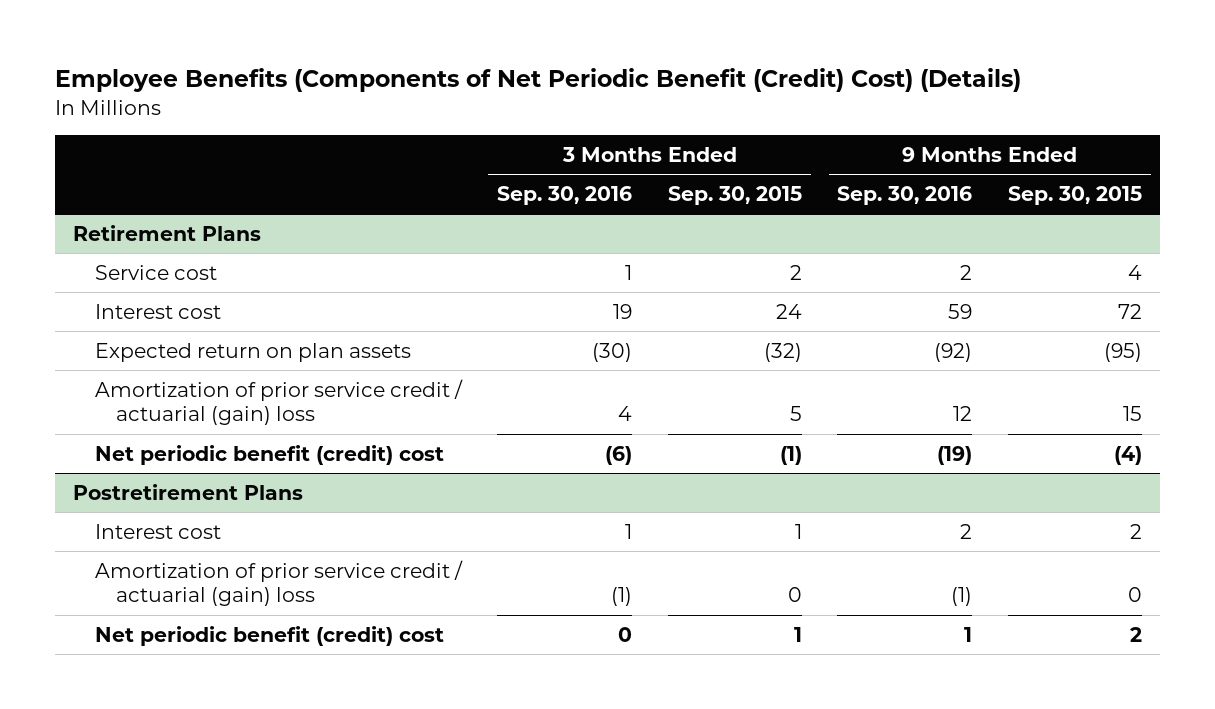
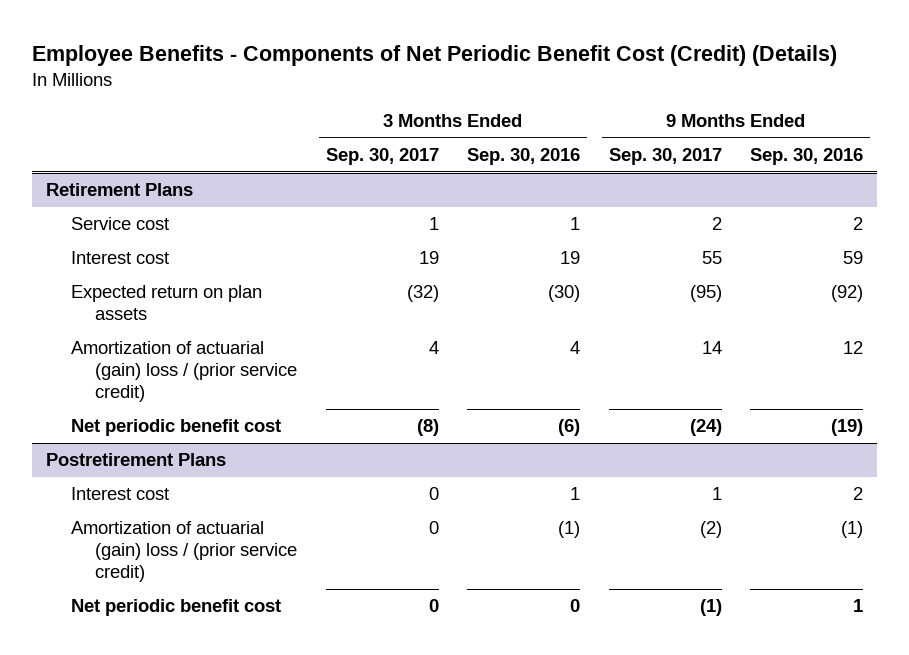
[55,68,1022,93] Employee Benefits (Components of Net Periodic Benefit (Credit) Cost) (Details) -> [31,44,837,66] Employee Benefits - Components of Net Periodic Benefit Cost (Credit) (Details)
[667,185,802,205] Sep. 30, 2015 -> none
[1008,185,1143,205] Sep. 30, 2015 -> none
none -> [325,148,439,166] Sep. 30, 2017
none -> [608,148,722,166] Sep. 30, 2017
[94,378,463,426] Amortization of prior service credit / actuarial (gain) loss -> [70,341,298,403] Amortization of actuarial (gain) loss / (prior service credit)
[94,444,444,465] Net periodic benefit (credit) cost -> [70,419,281,437] Net periodic benefit cost
[94,559,463,607] Amortization of prior service credit / actuarial (gain) loss -> [70,521,298,583] Amortization of actuarial (gain) loss / (prior service credit)
[94,625,444,646] Net periodic benefit (credit) cost -> [70,599,281,617] Net periodic benefit cost

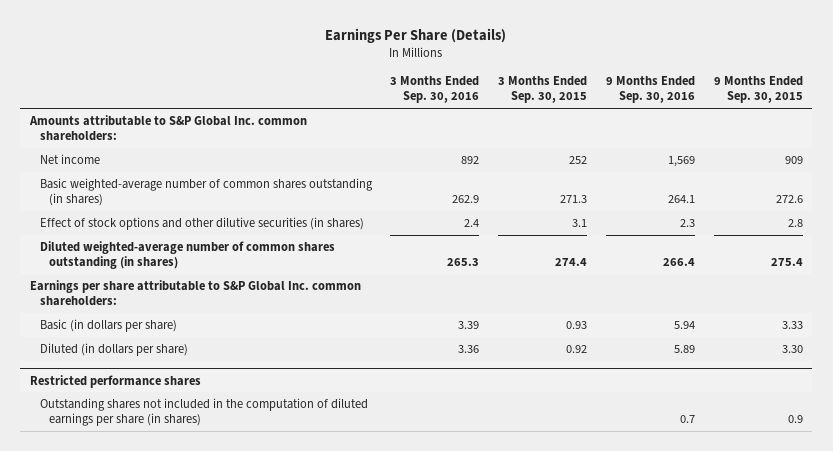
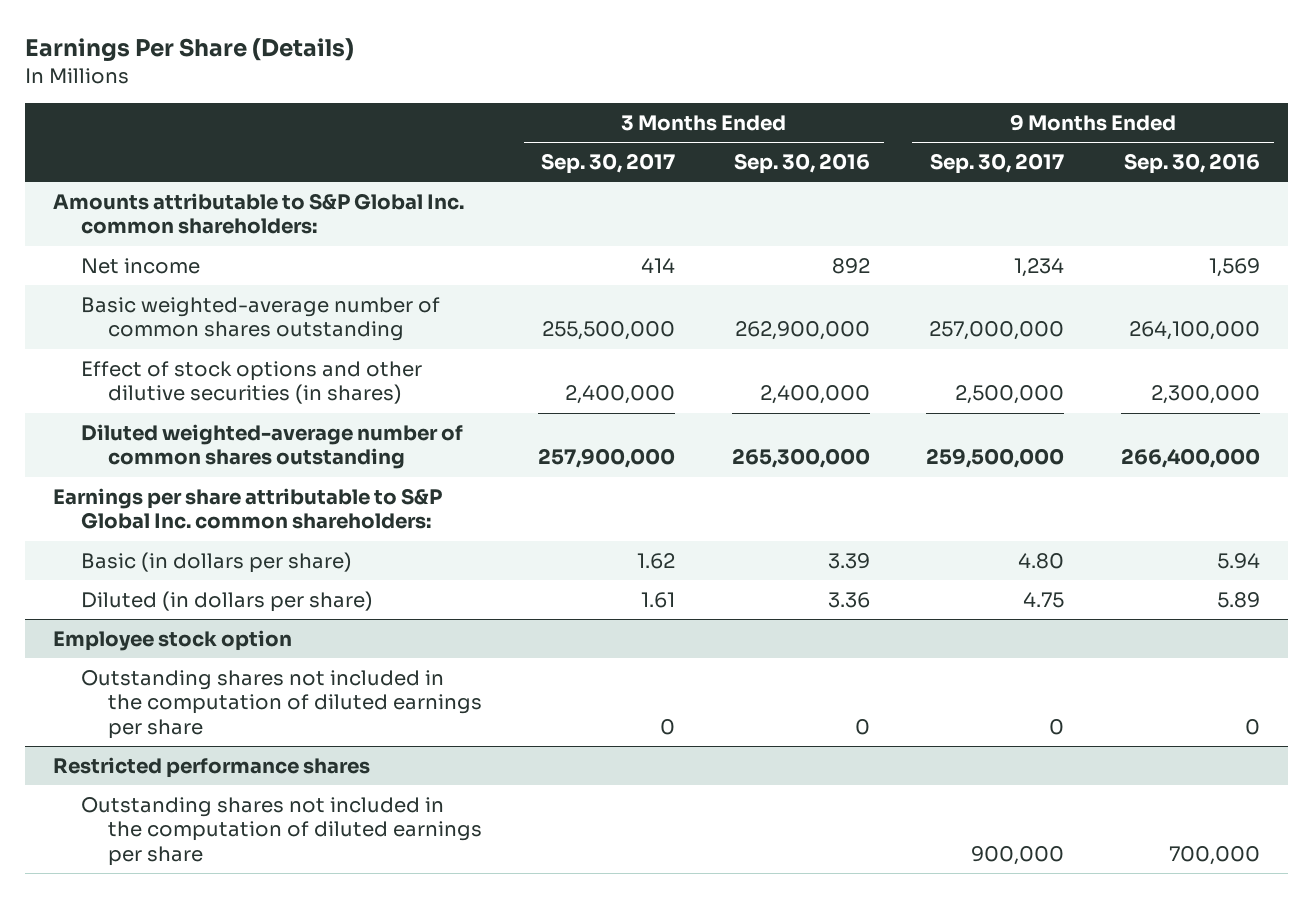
[498,76,588,104] 3 Months Ended Sep. 30, 2015 -> none
[713,76,803,104] 9 Months Ended Sep. 30, 2015 -> none
none -> [541,152,676,174] Sep. 30, 2017
none -> [930,152,1065,174] Sep. 30, 2017
[39,178,373,207] Basic weighted-average number of common shares outstanding (in shares) -> [80,296,440,342] Basic weighted-average number of common shares outstanding
[452,195,480,204] 262.9 -> [734,321,870,341] 262,900,000
[667,195,695,204] 264.1 -> [1128,321,1260,341] 264,100,000
[464,219,480,228] 2.4 -> [759,385,870,405] 2,400,000
[679,219,695,228] 2.3 -> [1150,385,1260,405] 2,300,000
[39,241,335,270] Diluted weighted-average number of common shares outstanding (in shares) -> [80,423,463,470] Diluted weighted-average number of common shares outstanding
[447,258,480,267] 265.3 -> [731,448,870,469] 265,300,000
[662,258,695,267] 266.4 -> [1120,448,1260,469] 266,400,000
none -> [53,629,293,651] Employee stock option
none -> [80,669,483,739] Outstanding shares not included in the computation of diluted earnings per share
[39,398,368,427] Outstanding shares not included in the computation of diluted earnings per share (in shares) -> [80,796,483,866] Outstanding shares not included in the computation of diluted earnings per share
[679,415,695,424] 0.7 -> [1168,845,1260,865] 700,000

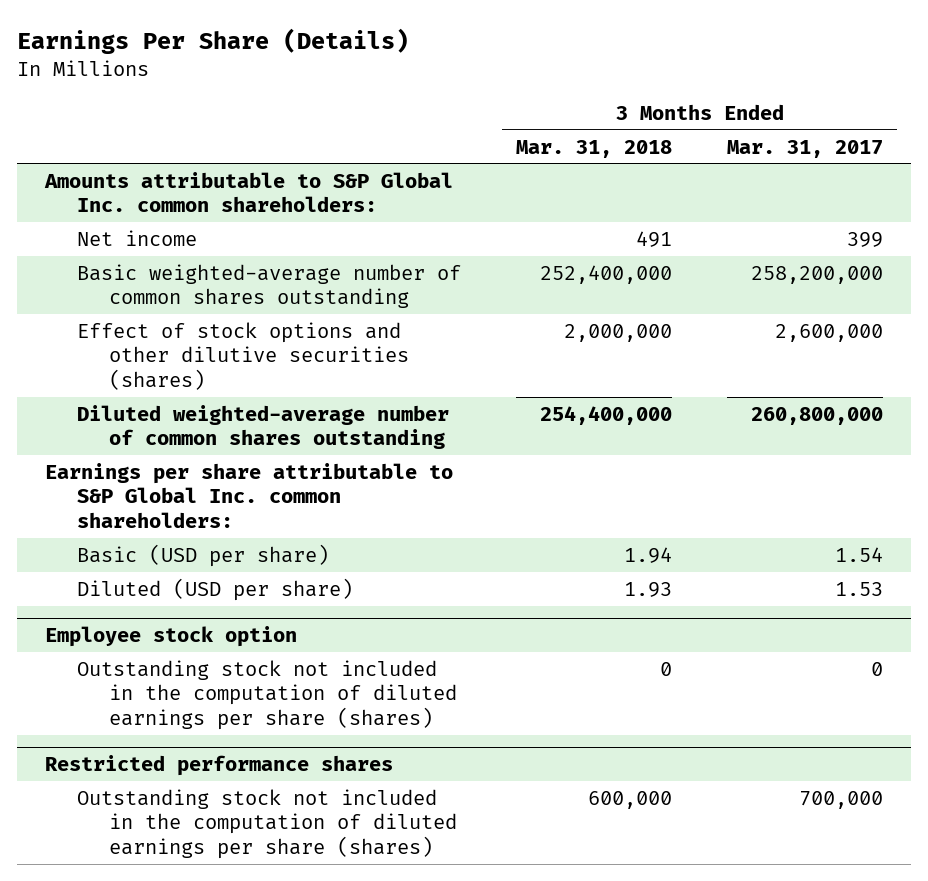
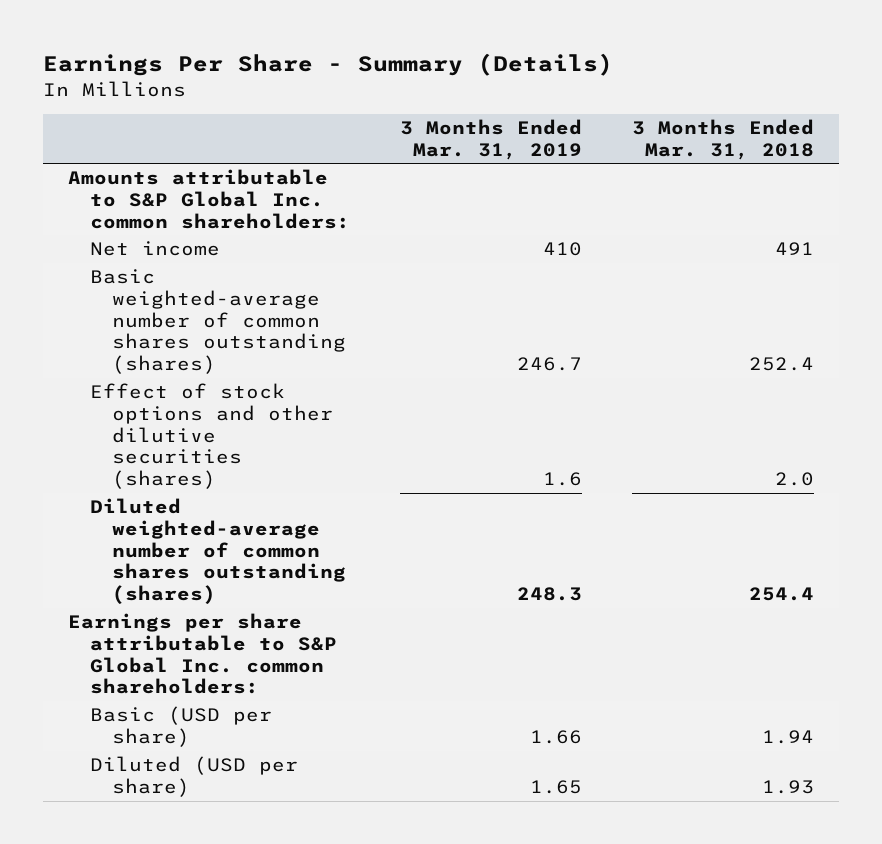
[17,27,410,54] Earnings Per Share (Details) -> [43,53,614,77] Earnings Per Share - Summary (Details)
[727,139,884,158] Mar. 31, 2017 -> none
none -> [399,118,582,160] 3 Months Ended Mar. 31, 2019
[77,263,462,309] Basic weighted-average number of common shares outstanding -> [89,269,346,375] Basic weighted-average number of common shares outstanding (shares)
[540,264,673,284] 252,400,000 -> [748,357,814,372] 252.4
[564,323,673,342] 2,000,000 -> [774,472,814,487] 2.0
[77,404,450,450] Diluted weighted-average number of common shares outstanding -> [89,498,346,605] Diluted weighted-average number of common shares outstanding (shares)
[540,405,673,425] 254,400,000 -> [748,587,814,602] 254.4
[44,626,297,648] Employee stock option -> none
[77,659,458,730] Outstanding stock not included in the computation of diluted earnings per share (shares) -> none
[44,755,393,777] Restricted performance shares -> none
[77,788,458,859] Outstanding stock not included in the computation of diluted earnings per share (shares) -> none

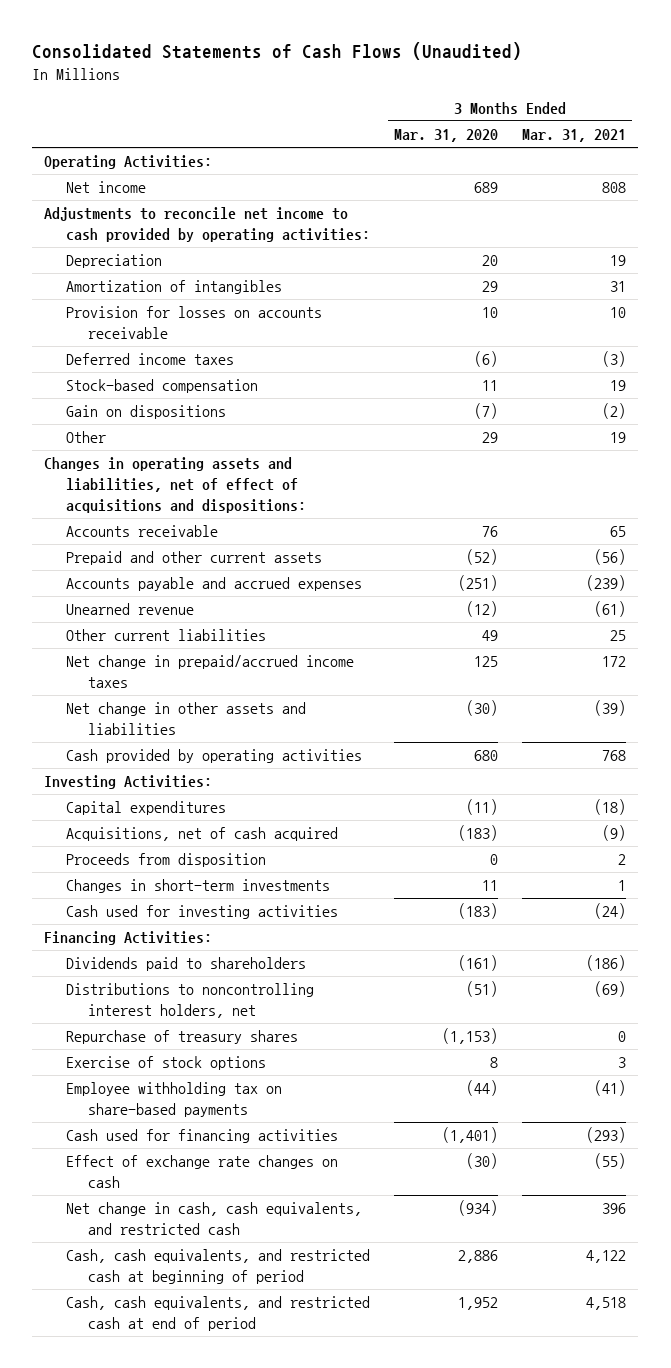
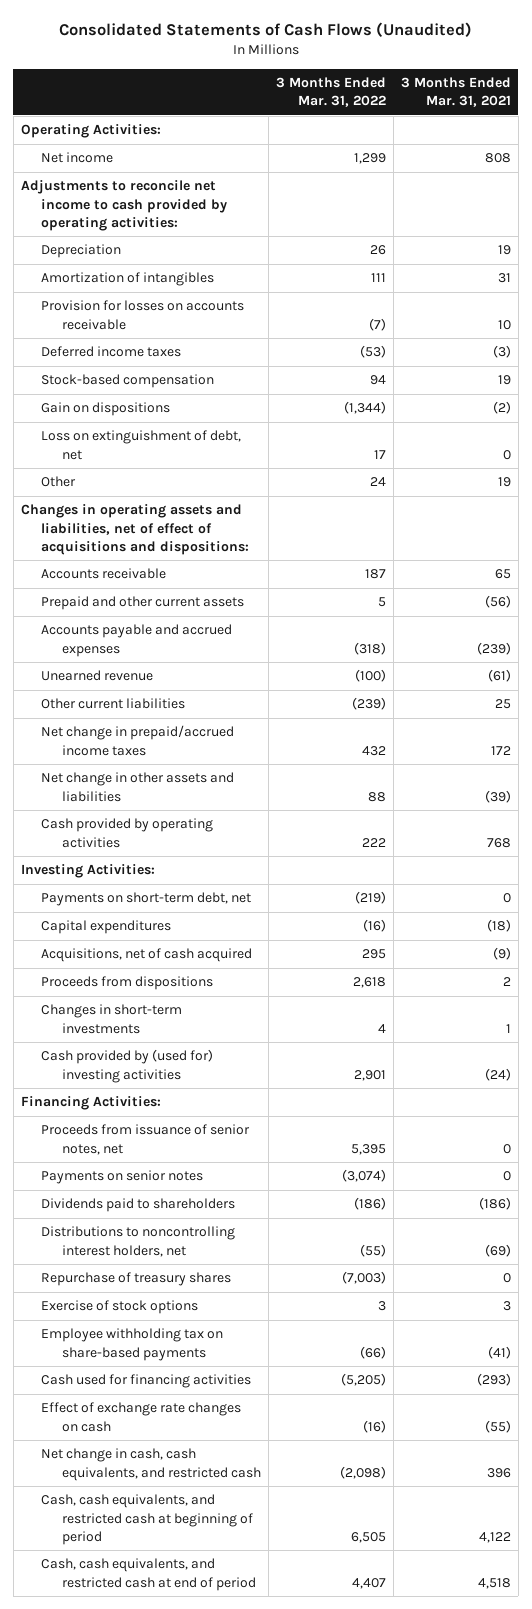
[394,129,499,143] Mar. 31, 2020 -> none
none -> [276,77,387,108] 3 Months Ended Mar. 31, 2022
none -> [41,430,242,460] Loss on extinguishment of debt, net
none -> [41,892,252,907] Payments on short-term debt, net
[66,853,267,868] Proceeds from disposition -> [41,976,214,991] Proceeds from dispositions
[66,905,339,920] Cash used for investing activities -> [41,1049,214,1083] Cash provided by (used for) investing activities
none -> [41,1124,251,1155] Proceeds from issuance of senior notes, net
none -> [41,1170,204,1185] Payments on senior notes

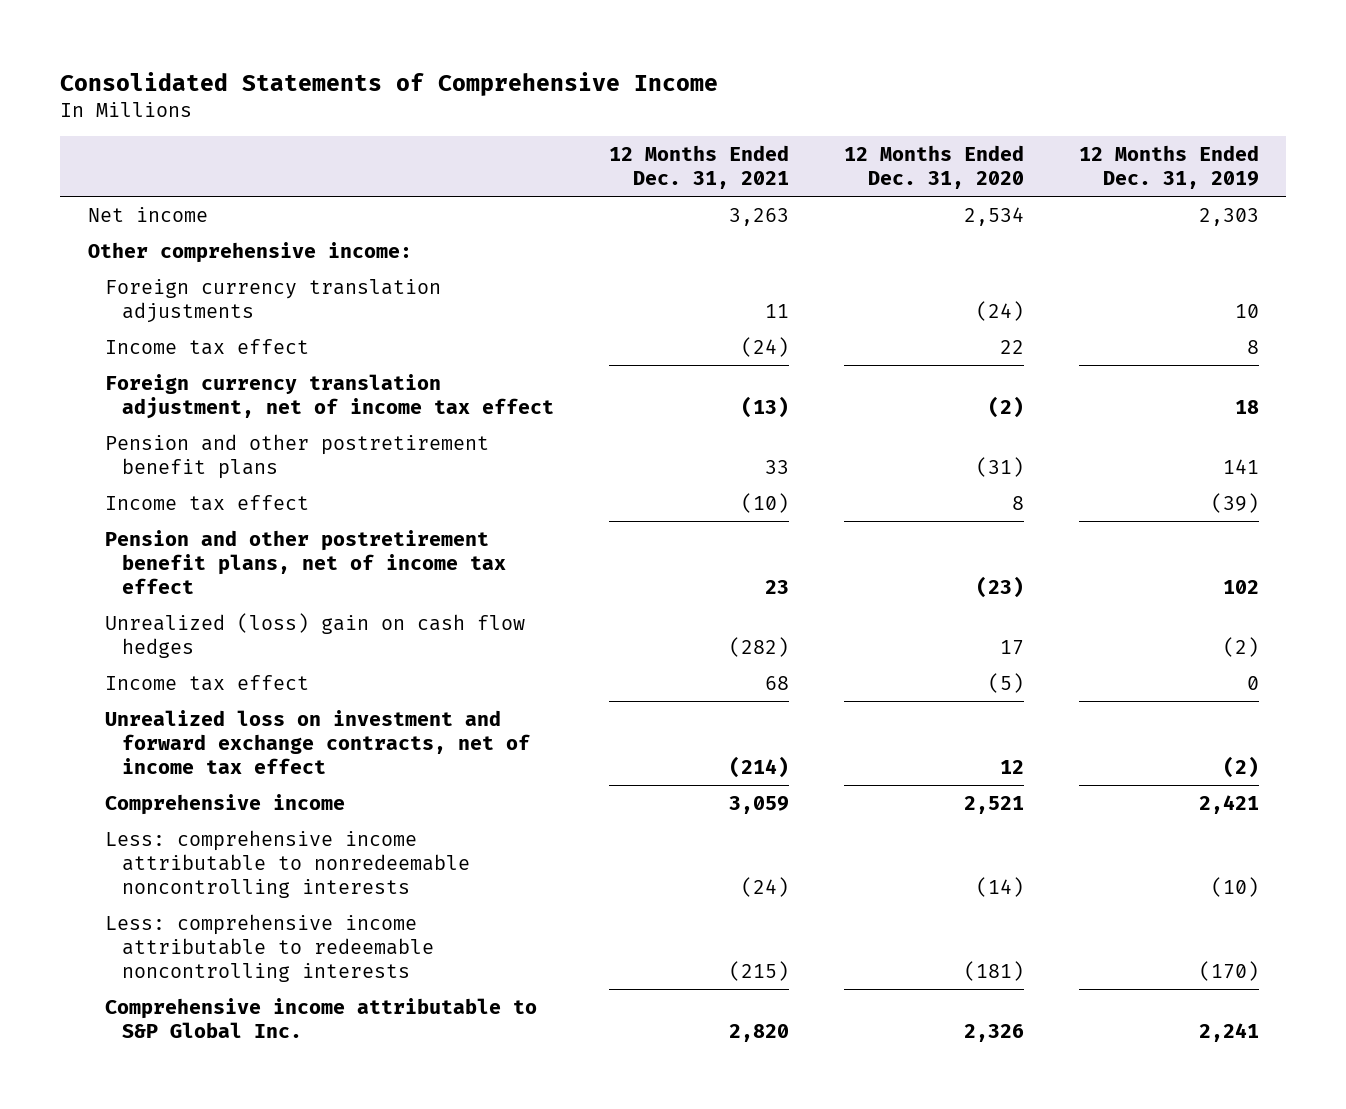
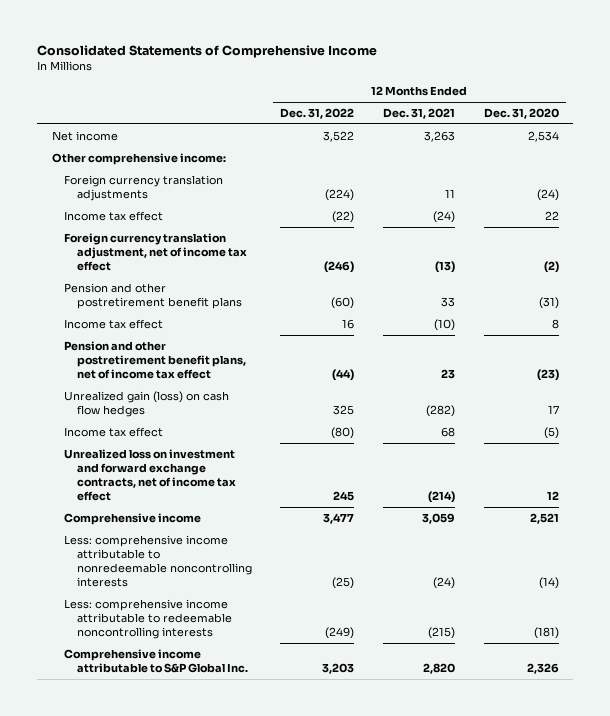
[1078,144,1259,189] 12 Months Ended Dec. 31, 2019 -> none
none -> [280,108,355,120] Dec. 31, 2022
[105,612,526,658] Unrealized (loss) gain on cash flow hedges -> [64,390,230,417] Unrealized gain (loss) on cash flow hedges

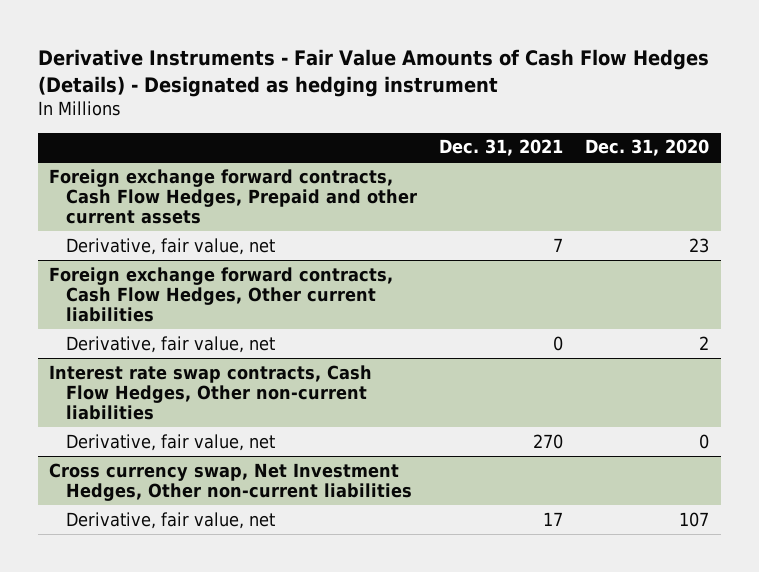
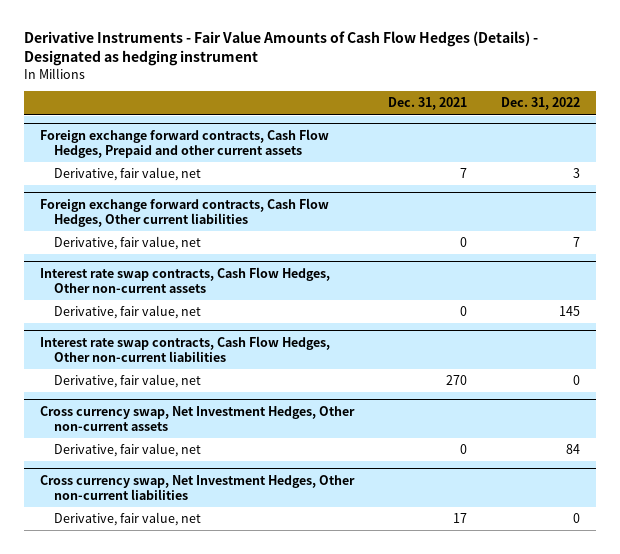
[585,139,710,157] Dec. 31, 2020 -> none
none -> [500,97,580,111] Dec. 31, 2022
none -> [40,266,331,293] Interest rate swap contracts, Cash Flow Hedges, Other non-current assets
none -> [54,305,202,320] Derivative, fair value, net
none -> [40,405,356,431] Cross currency swap, Net Investment Hedges, Other non-current assets
none -> [54,443,202,458] Derivative, fair value, net

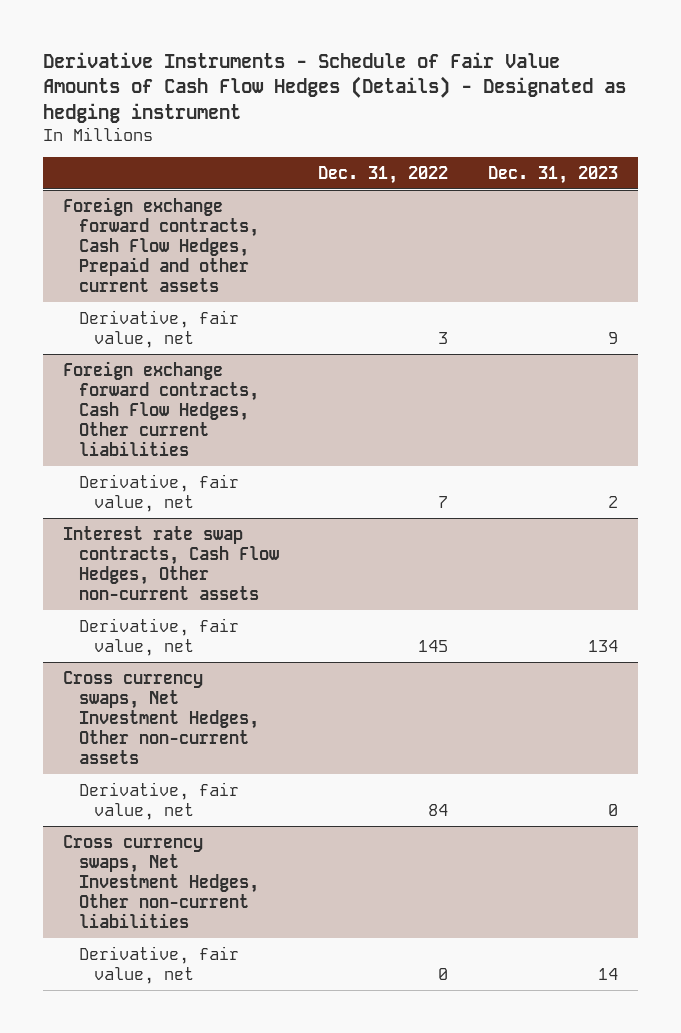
[23,30,538,67] Derivative Instruments - Fair Value Amounts of Cash Flow Hedges (Details) - Designated as hedging instrument -> [42,52,626,123] Derivative Instruments - Schedule of Fair Value Amounts of Cash Flow Hedges (Details) - Designated as hedging instrument
[387,97,467,111] Dec. 31, 2021 -> none
none -> [488,165,619,184] Dec. 31, 2023
[40,335,331,362] Interest rate swap contracts, Cash Flow Hedges, Other non-current liabilities -> none
[54,374,202,389] Derivative, fair value, net -> none
[40,405,356,431] Cross currency swap, Net Investment Hedges, Other non-current assets -> [62,670,259,764] Cross currency swaps, Net Investment Hedges, Other non-current assets
[40,474,356,500] Cross currency swap, Net Investment Hedges, Other non-current liabilities -> [62,834,259,928] Cross currency swaps, Net Investment Hedges, Other non-current liabilities

